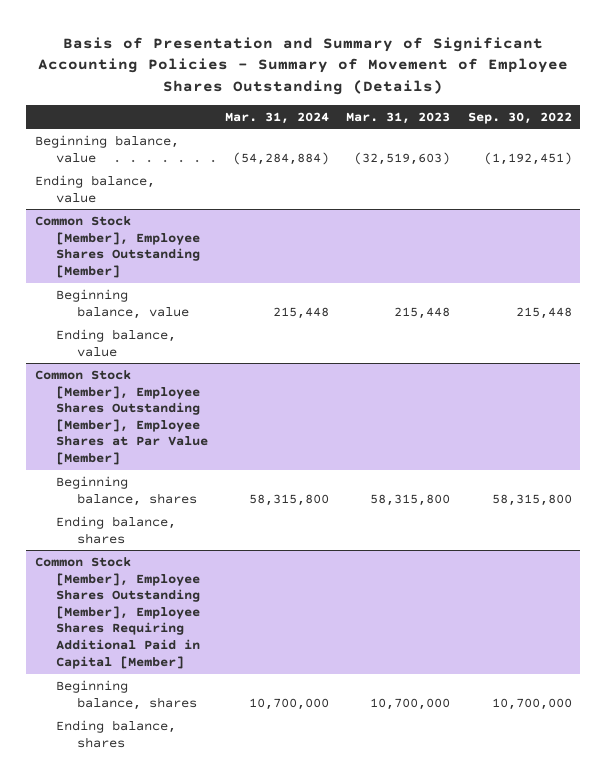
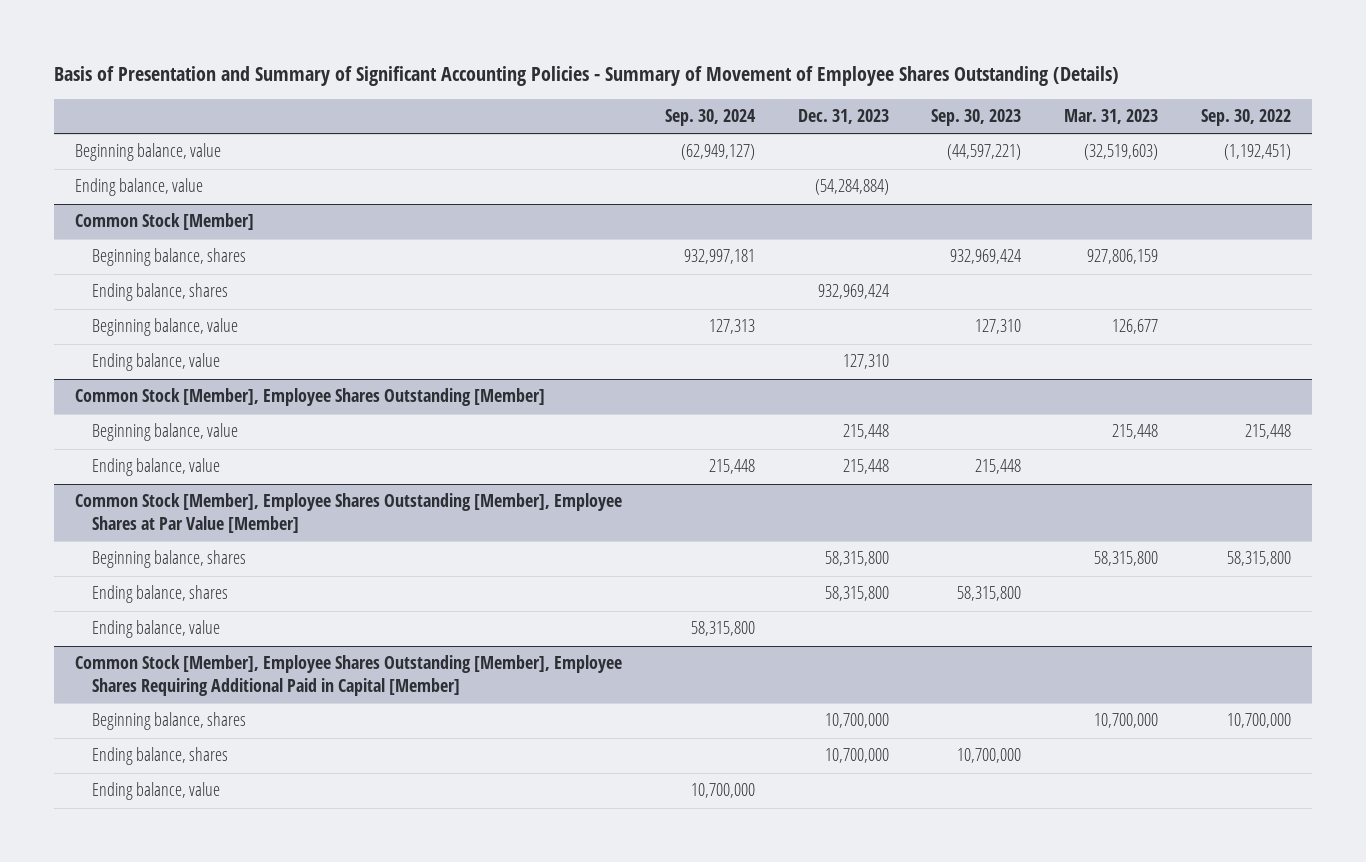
[225,111,330,124] Mar. 31, 2024 -> none
none -> [664,109,756,127] Sep. 30, 2024
none -> [797,109,889,125] Dec. 31, 2023
none -> [931,109,1022,127] Sep. 30, 2023
none -> [75,213,255,231] Common Stock [Member]
none -> [92,248,247,267] Beginning balance, shares
none -> [92,283,229,302] Ending balance, shares
none -> [92,318,239,337] Beginning balance, value
none -> [92,353,221,372] Ending balance, value
none -> [92,620,221,639] Ending balance, value
none -> [92,782,221,801] Ending balance, value

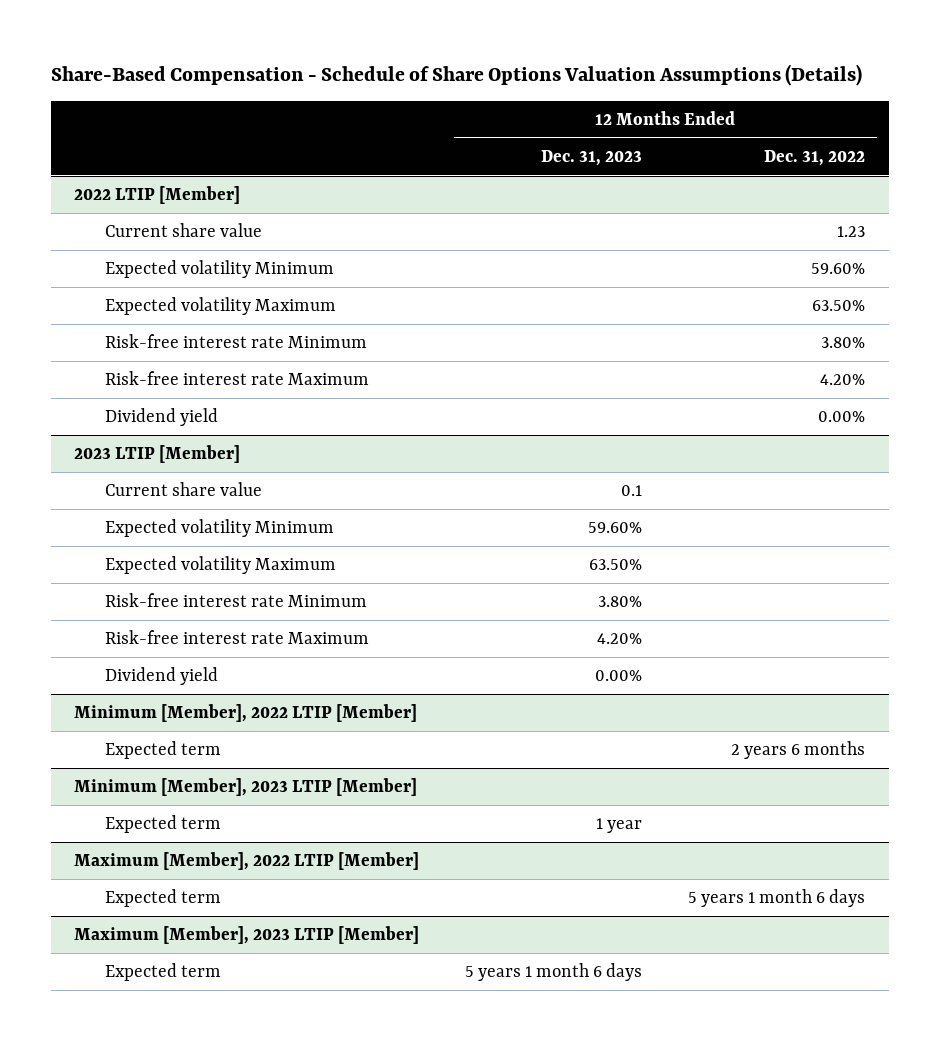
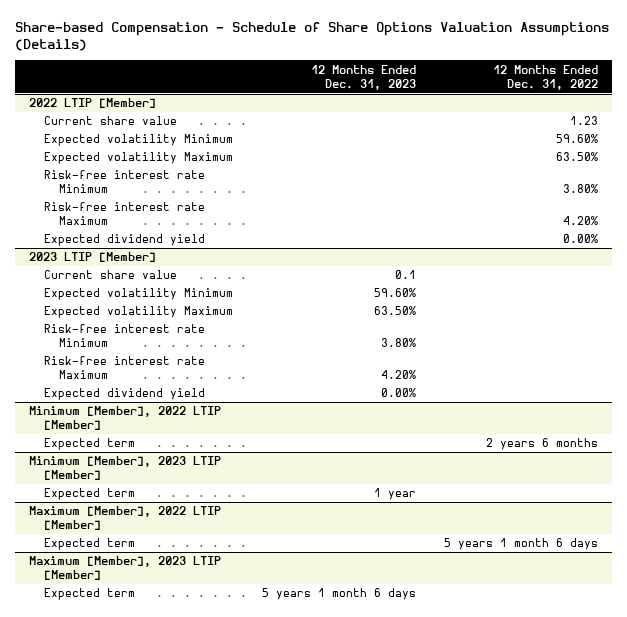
[50,63,862,86] Share-Based Compensation - Schedule of Share Options Valuation Assumptions (Details) -> [14,22,609,52] Share-based Compensation - Schedule of Share Options Valuation Assumptions (Details)
[104,408,218,427] Dividend yield -> [44,234,206,247] Expected dividend yield
[104,667,218,686] Dividend yield -> [44,388,206,401] Expected dividend yield

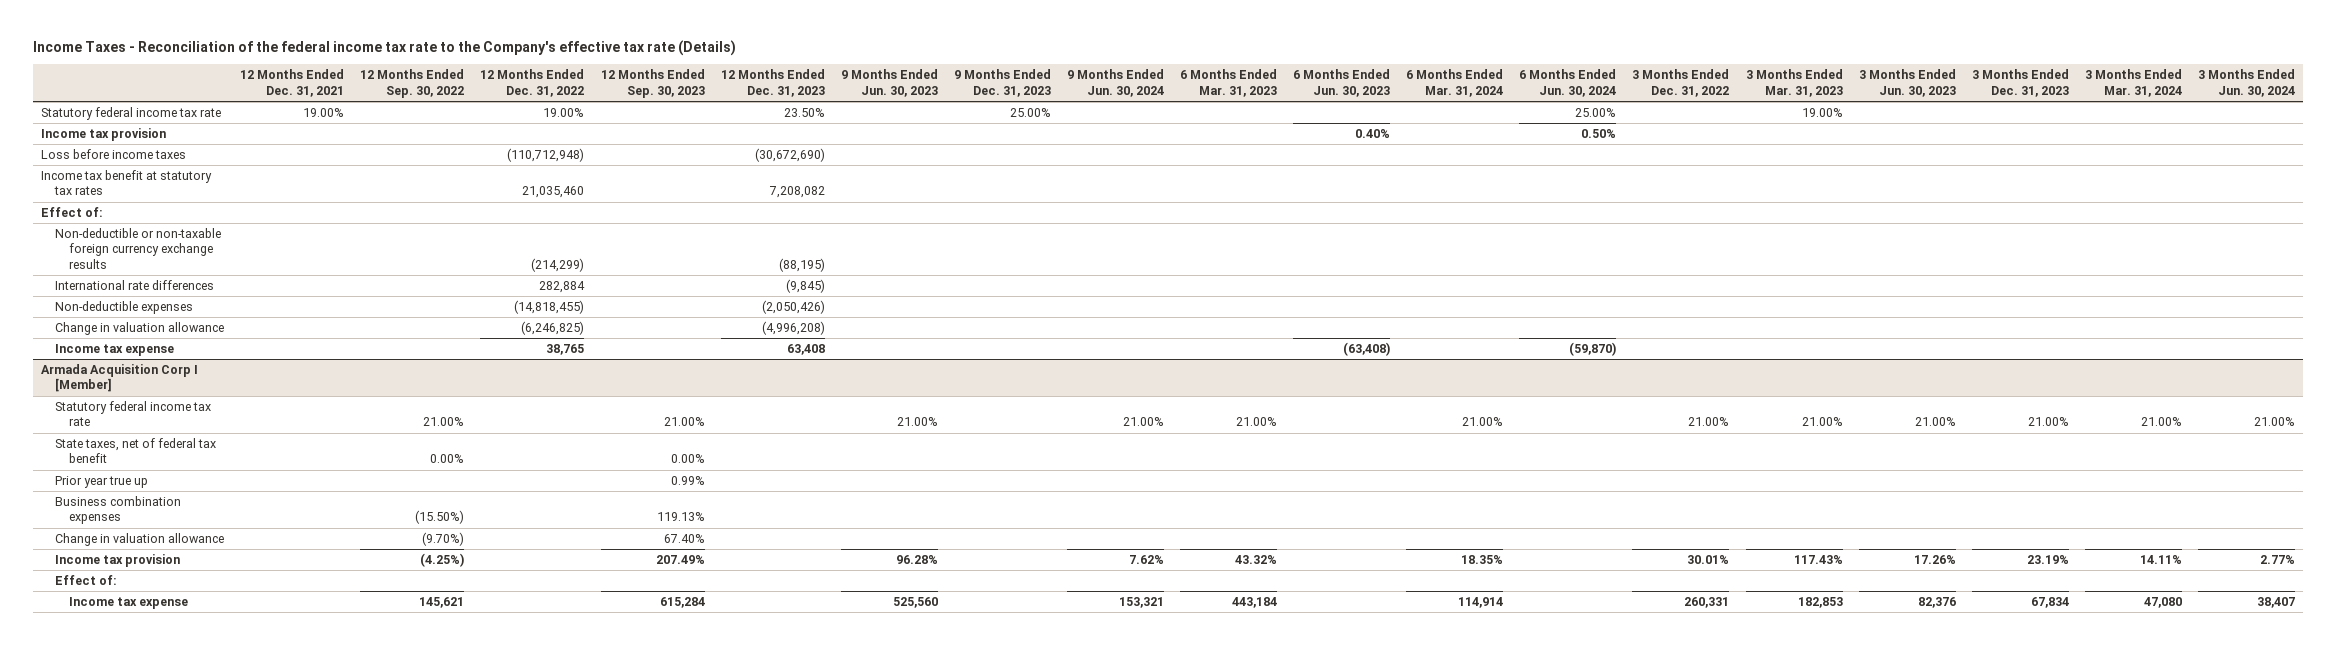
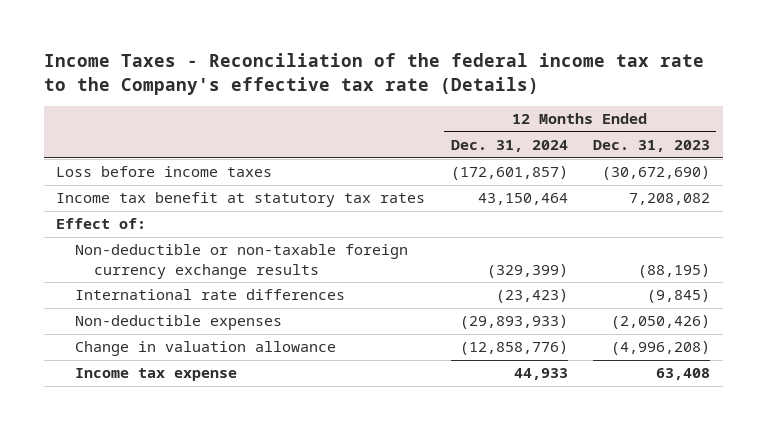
[240,69,345,97] 12 Months Ended Dec. 31, 2021 -> none
[360,69,465,98] 12 Months Ended Sep. 30, 2022 -> none
[480,69,585,97] 12 Months Ended Dec. 31, 2022 -> none
[600,69,705,98] 12 Months Ended Sep. 30, 2023 -> none
[840,69,938,97] 9 Months Ended Jun. 30, 2023 -> none
[953,69,1051,97] 9 Months Ended Dec. 31, 2023 -> none
[1066,69,1164,97] 9 Months Ended Jun. 30, 2024 -> none
[1180,69,1278,97] 6 Months Ended Mar. 31, 2023 -> none
[1293,69,1391,97] 6 Months Ended Jun. 30, 2023 -> none
[1406,69,1504,97] 6 Months Ended Mar. 31, 2024 -> none
[1519,69,1617,97] 6 Months Ended Jun. 30, 2024 -> none
[1632,69,1730,97] 3 Months Ended Dec. 31, 2022 -> none
[1745,69,1843,97] 3 Months Ended Mar. 31, 2023 -> none
[1858,69,1956,97] 3 Months Ended Jun. 30, 2023 -> none
[1971,69,2069,97] 3 Months Ended Dec. 31, 2023 -> none
[2084,69,2182,97] 3 Months Ended Mar. 31, 2024 -> none
[2197,69,2295,97] 3 Months Ended Jun. 30, 2024 -> none
none -> [450,140,568,153] Dec. 31, 2024
[40,107,221,121] Statutory federal income tax rate -> none
[40,128,166,142] Income tax provision -> none
[40,364,198,393] Armada Acquisition Corp I [Member] -> none
[55,401,212,427] Statutory federal income tax rate -> none
[55,438,217,464] State taxes, net of federal tax benefit -> none
[55,476,149,489] Prior year true up -> none
[55,496,182,525] Business combination expenses -> none
[55,533,225,547] Change in valuation allowance -> none
[55,554,181,568] Income tax provision -> none
[55,575,118,586] Effect of: -> none
[69,597,189,610] Income tax expense -> none

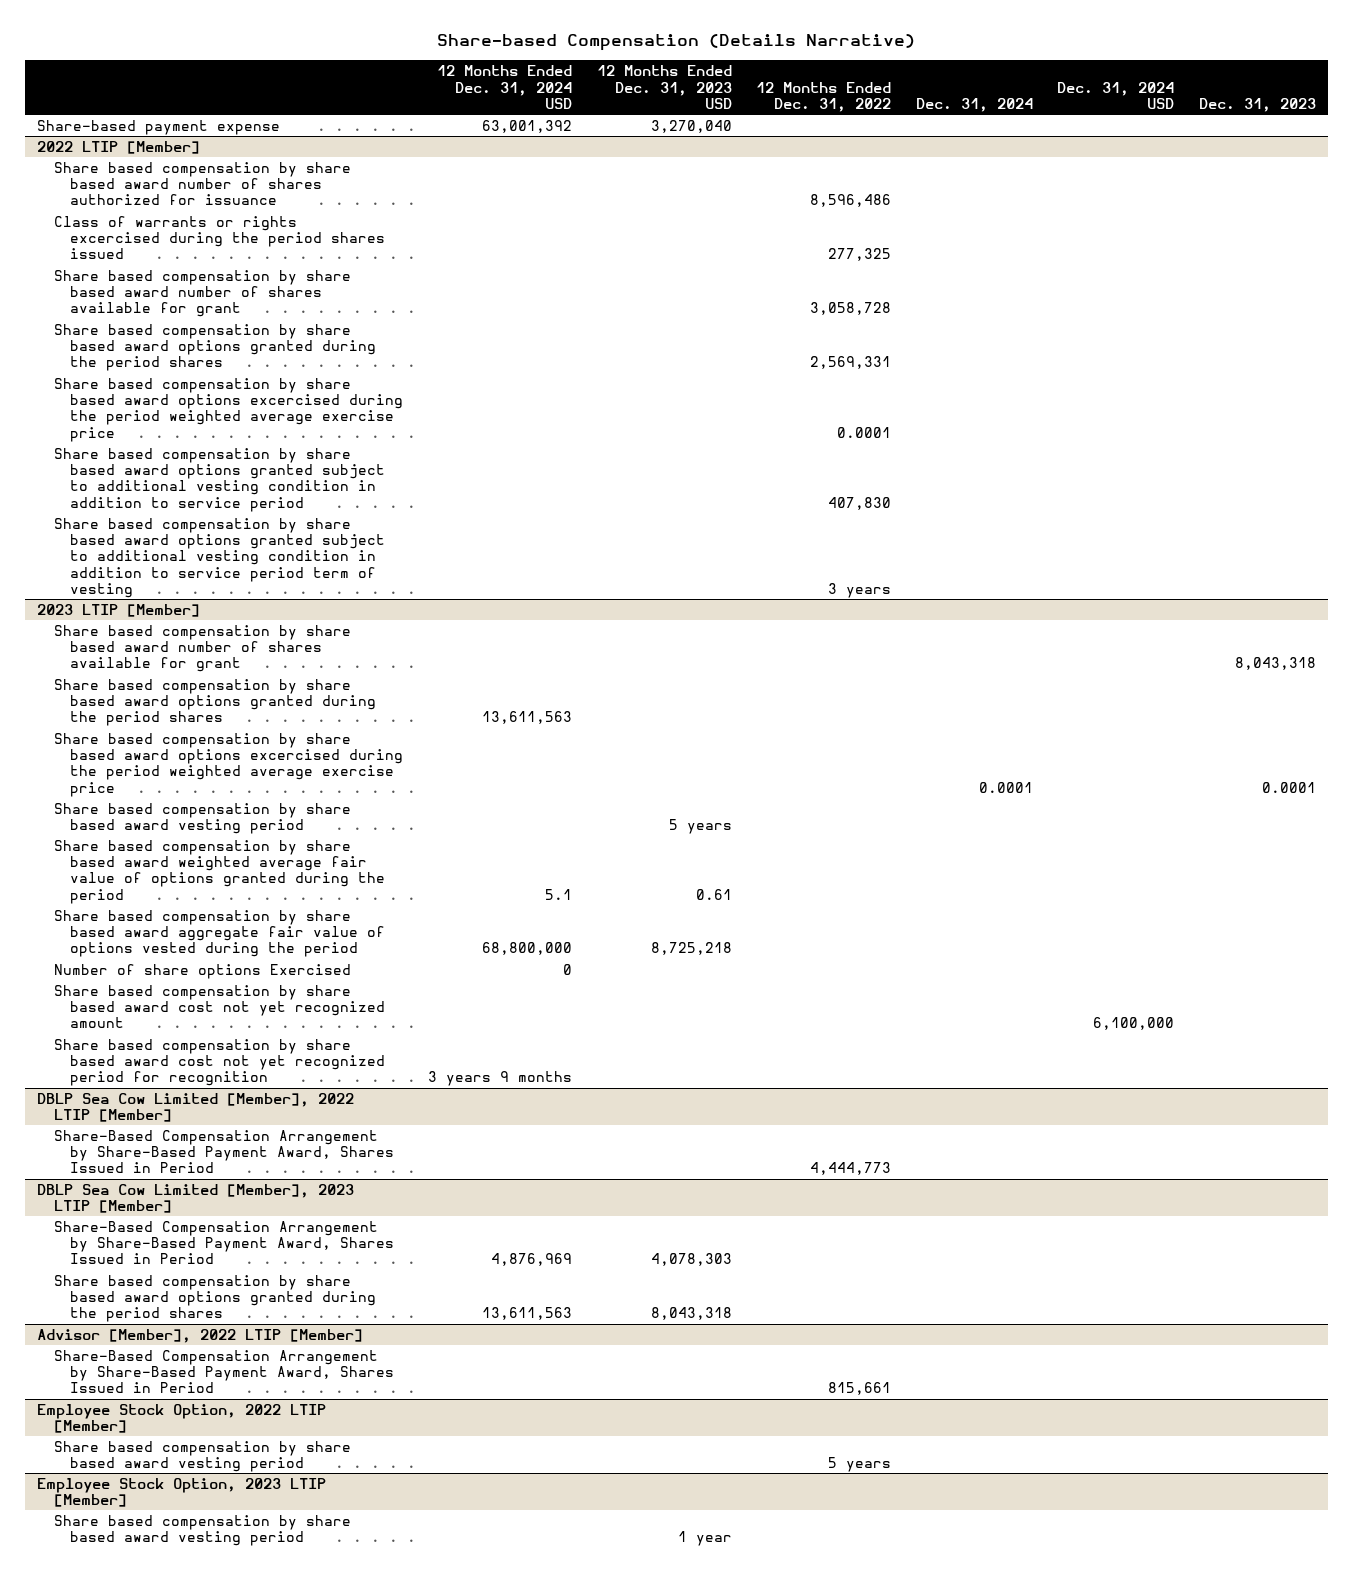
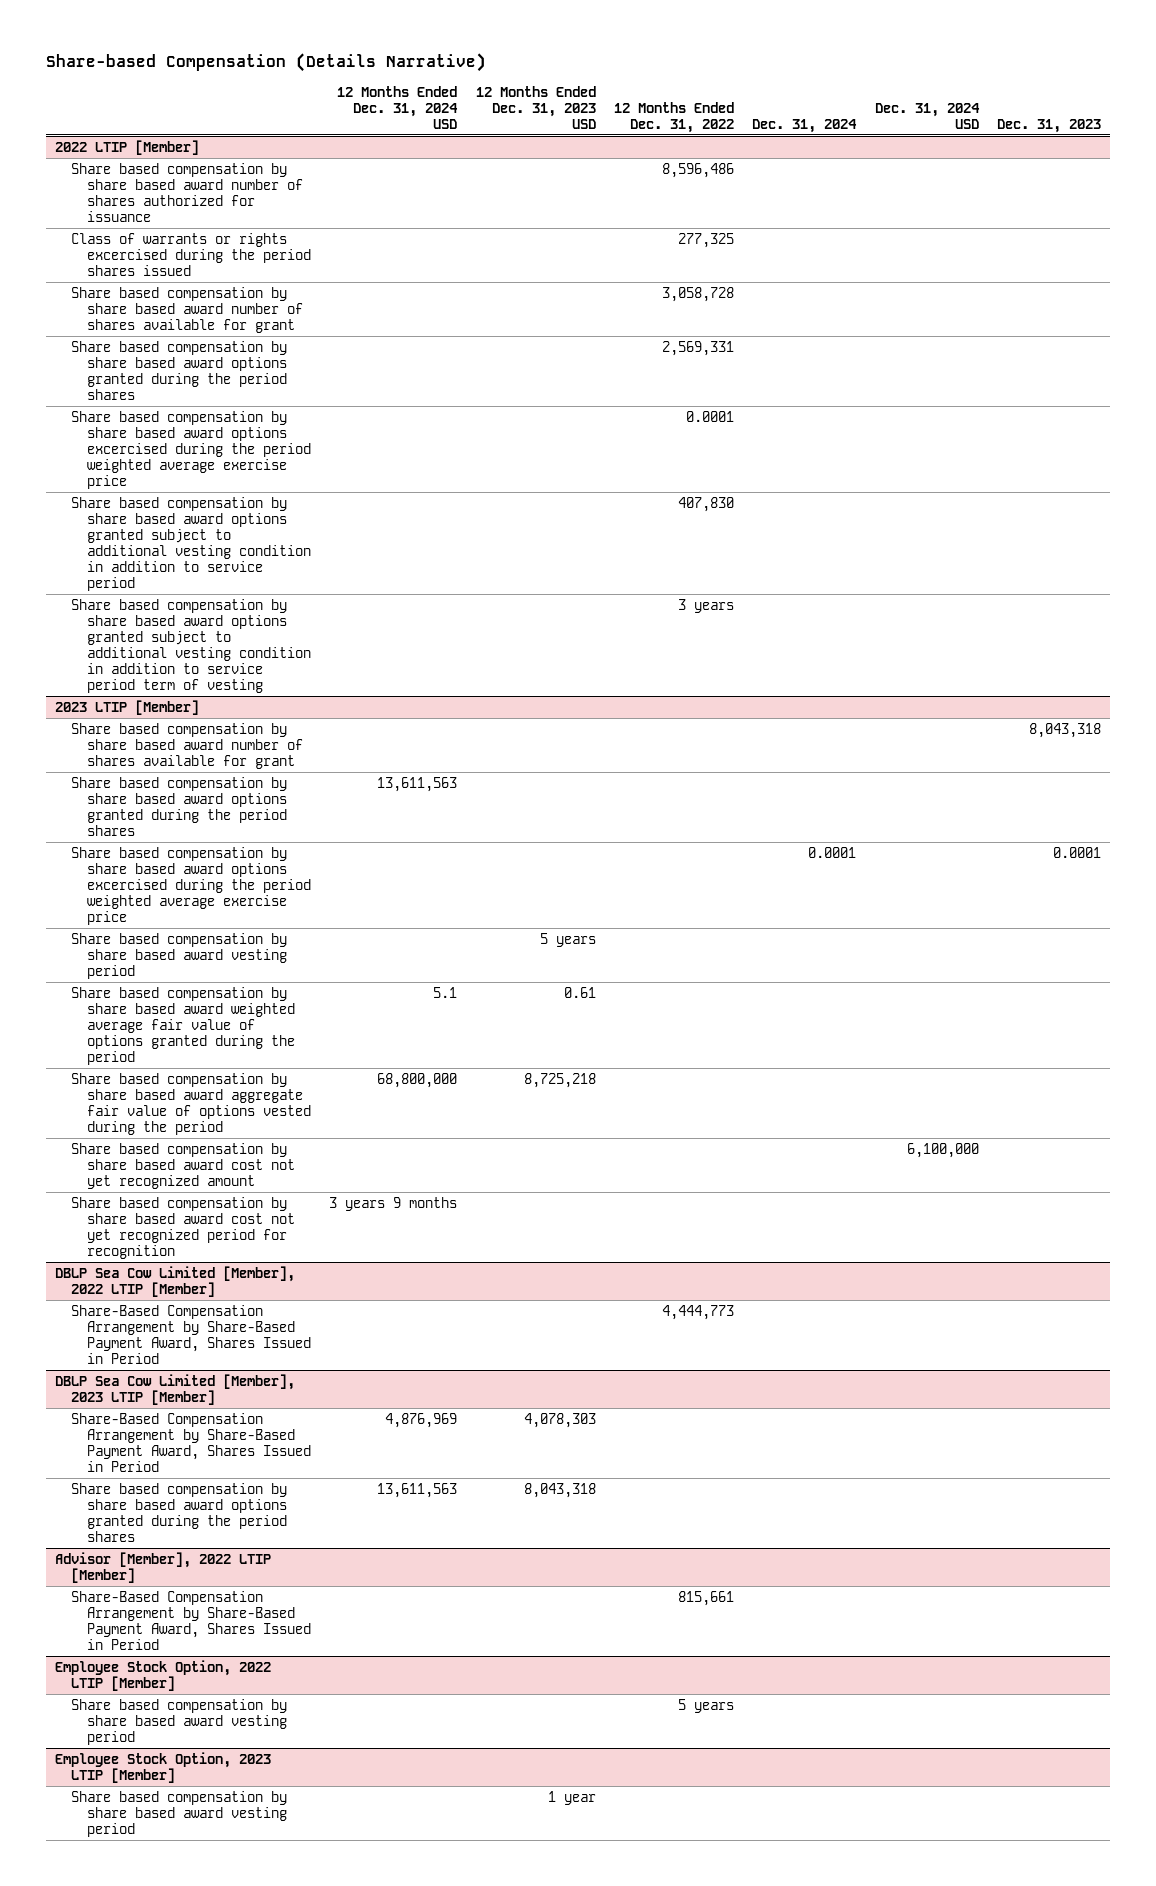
[37,119,281,135] Share-based payment expense -> none
[53,963,351,979] Number of share options Exercised -> none

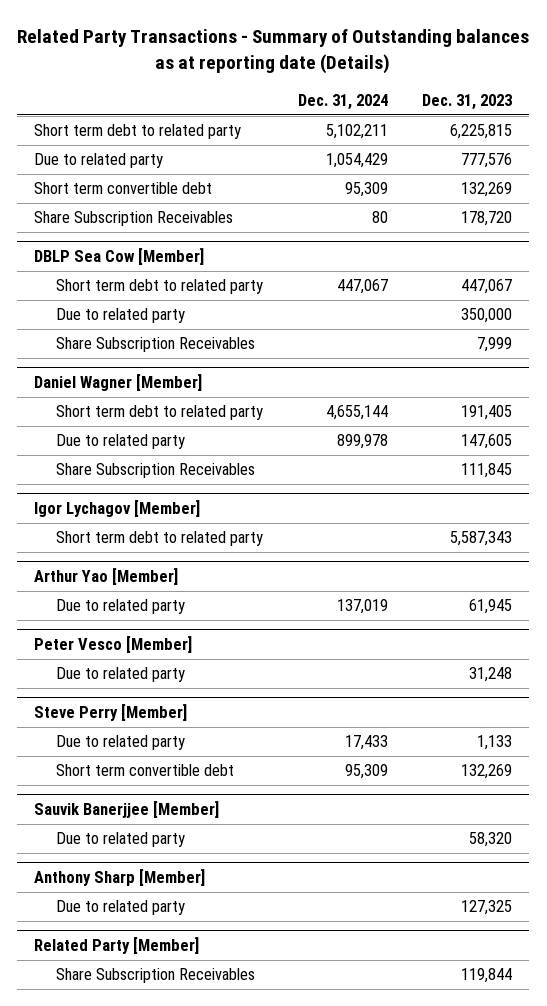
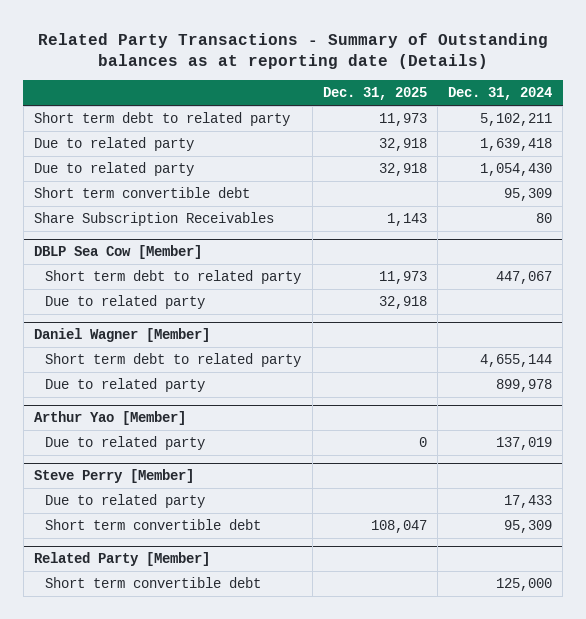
[422,93,513,110] Dec. 31, 2023 -> none
none -> [322,87,427,101] Dec. 31, 2025
[325,153,388,169] 1,054,429 -> [480,138,553,152] 1,639,418
none -> [33,162,194,177] Due to related party
[56,337,256,353] Share Subscription Receivables -> none
[56,463,256,479] Share Subscription Receivables -> none
[34,500,201,518] Igor Lychagov [Member] -> none
[56,531,264,547] Short term debt to related party -> none
[34,636,193,654] Peter Vesco [Member] -> none
[56,667,186,683] Due to related party -> none
[34,801,220,819] Sauvik Banerjjee [Member] -> none
[56,832,186,848] Due to related party -> none
[34,869,206,887] Anthony Sharp [Member] -> none
[56,900,186,916] Due to related party -> none
[56,968,256,984] Share Subscription Receivables -> none
none -> [45,577,262,589] Short term convertible debt

